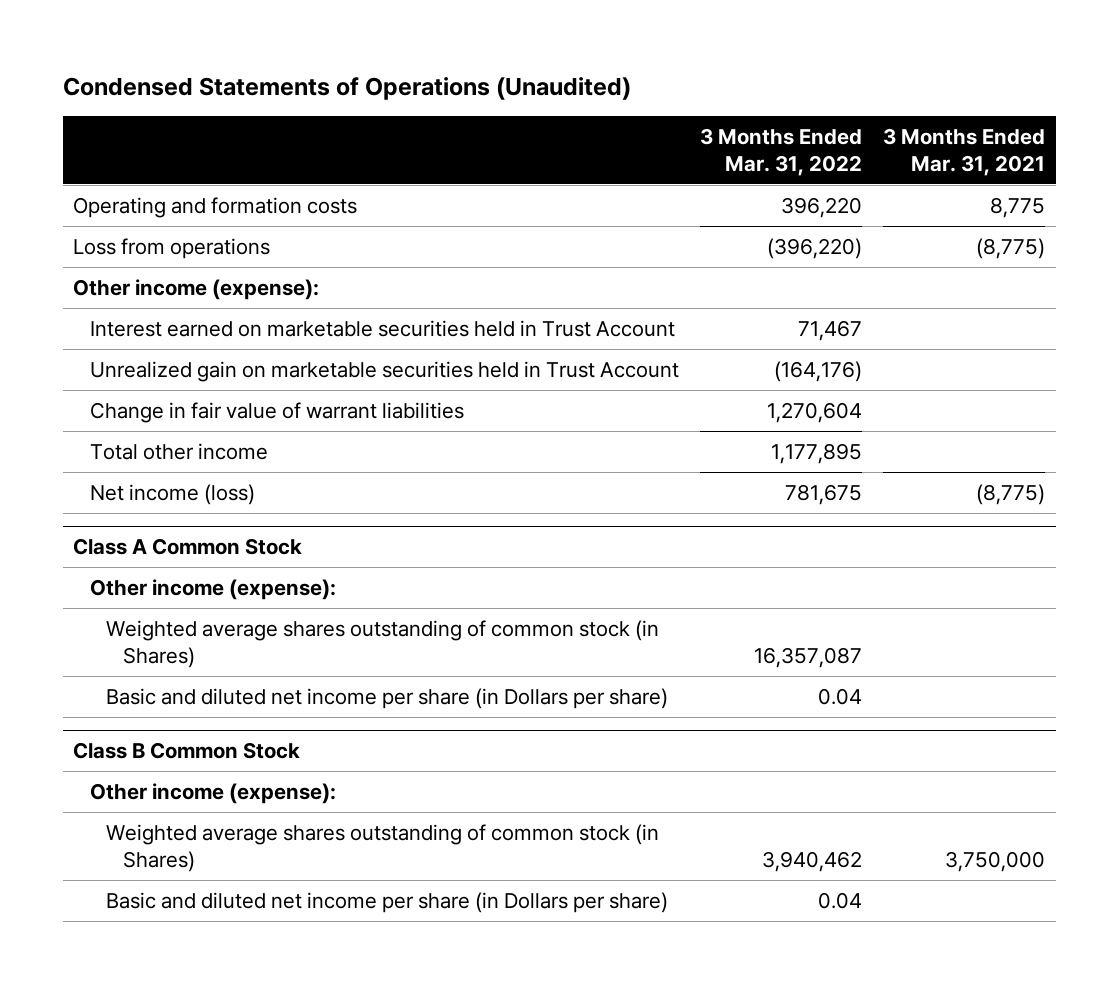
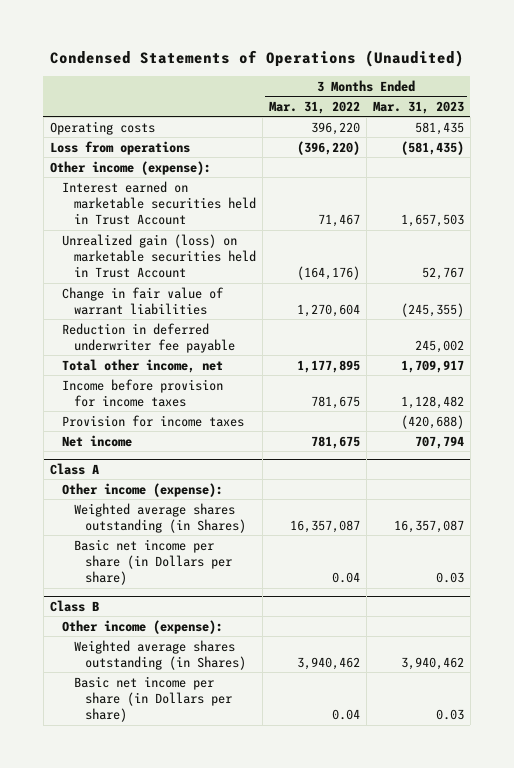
[883,127,1046,176] 3 Months Ended Mar. 31, 2021 -> none
none -> [372,100,464,114] Mar. 31, 2023
[73,196,358,218] Operating and formation costs -> [49,120,155,135] Operating costs
[89,360,679,382] Unrealized gain on marketable securities held in Trust Account -> [61,233,256,279] Unrealized gain (loss) on marketable securities held in Trust Account
none -> [61,322,235,353] Reduction in deferred underwriter fee payable
[89,442,268,460] Total other income -> [61,358,223,373] Total other income, net
none -> [61,378,223,407] Income before provision for income taxes
none -> [61,414,244,427] Provision for income taxes
[89,483,255,505] Net income (loss) -> [61,434,132,447] Net income
[73,538,303,556] Class A Common Stock -> [49,462,99,475] Class A
[106,619,660,668] Weighted average shares outstanding of common stock (in Shares) -> [73,502,247,533] Weighted average shares outstanding (in Shares)
[106,687,669,709] Basic and diluted net income per share (in Dollars per share) -> [73,538,233,586] Basic net income per share (in Dollars per share)
[73,742,301,760] Class B Common Stock -> [49,599,99,612] Class B
[106,823,660,872] Weighted average shares outstanding of common stock (in Shares) -> [73,639,247,670] Weighted average shares outstanding (in Shares)
[106,891,669,913] Basic and diluted net income per share (in Dollars per share) -> [73,675,233,723] Basic net income per share (in Dollars per share)

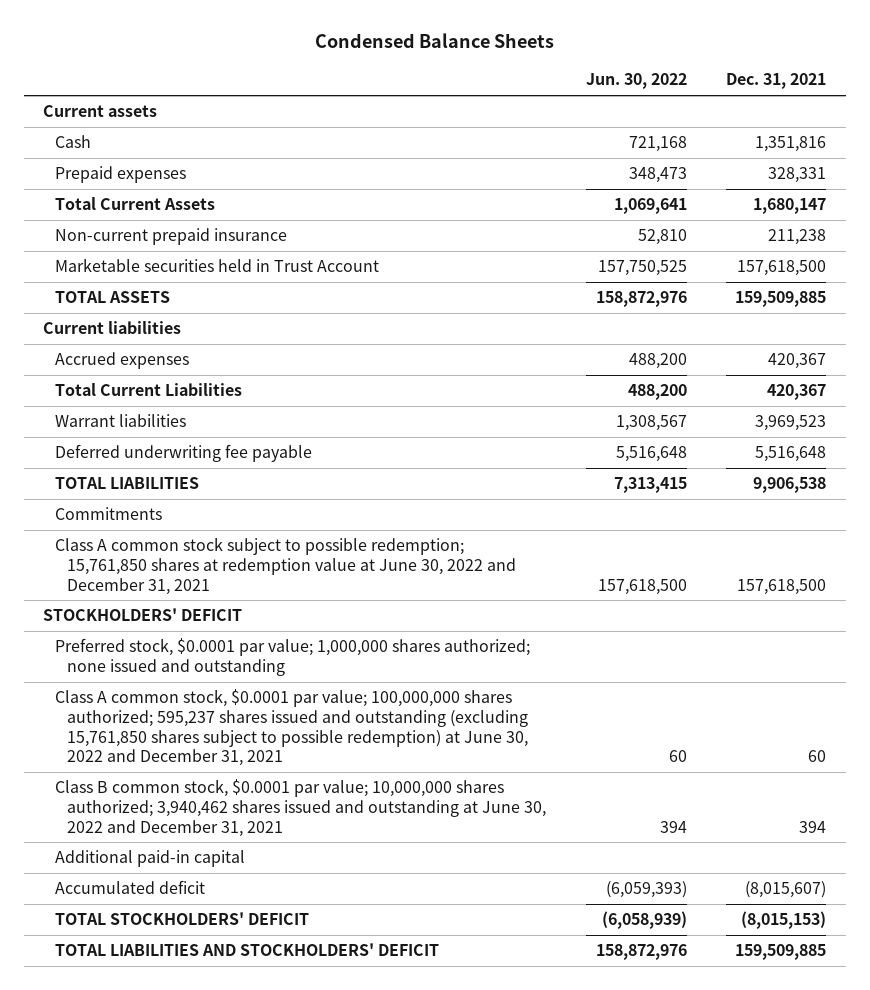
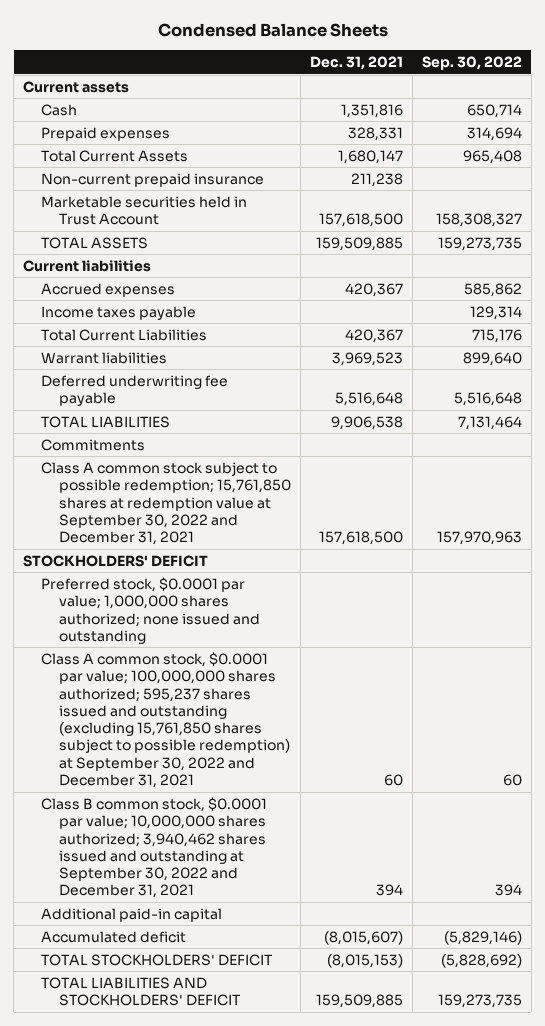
[585,73,687,90] Jun. 30, 2022 -> none
none -> [421,56,522,71] Sep. 30, 2022
none -> [41,305,197,320] Income taxes payable
[55,537,517,595] Class A common stock subject to possible redemption; 15,761,850 shares at redemption value at June 30, 2022 and December 31, 2021 -> [41,461,291,546] Class A common stock subject to possible redemption; 15,761,850 shares at redemption value at September 30, 2022 and December 31, 2021
[55,689,529,767] Class A common stock, $0.0001 par value; 100,000,000 shares authorized; 595,237 shares issued and outstanding (excluding 15,761,850 shares subject to possible redemption) at June 30, 2022 and December 31, 2021 -> [41,651,290,789] Class A common stock, $0.0001 par value; 100,000,000 shares authorized; 595,237 shares issued and outstanding (excluding 15,761,850 shares subject to possible redemption) at September 30, 2022 and December 31, 2021
[55,779,547,837] Class B common stock, $0.0001 par value; 10,000,000 shares authorized; 3,940,462 shares issued and outstanding at June 30, 2022 and December 31, 2021 -> [41,796,268,899] Class B common stock, $0.0001 par value; 10,000,000 shares authorized; 3,940,462 shares issued and outstanding at September 30, 2022 and December 31, 2021

